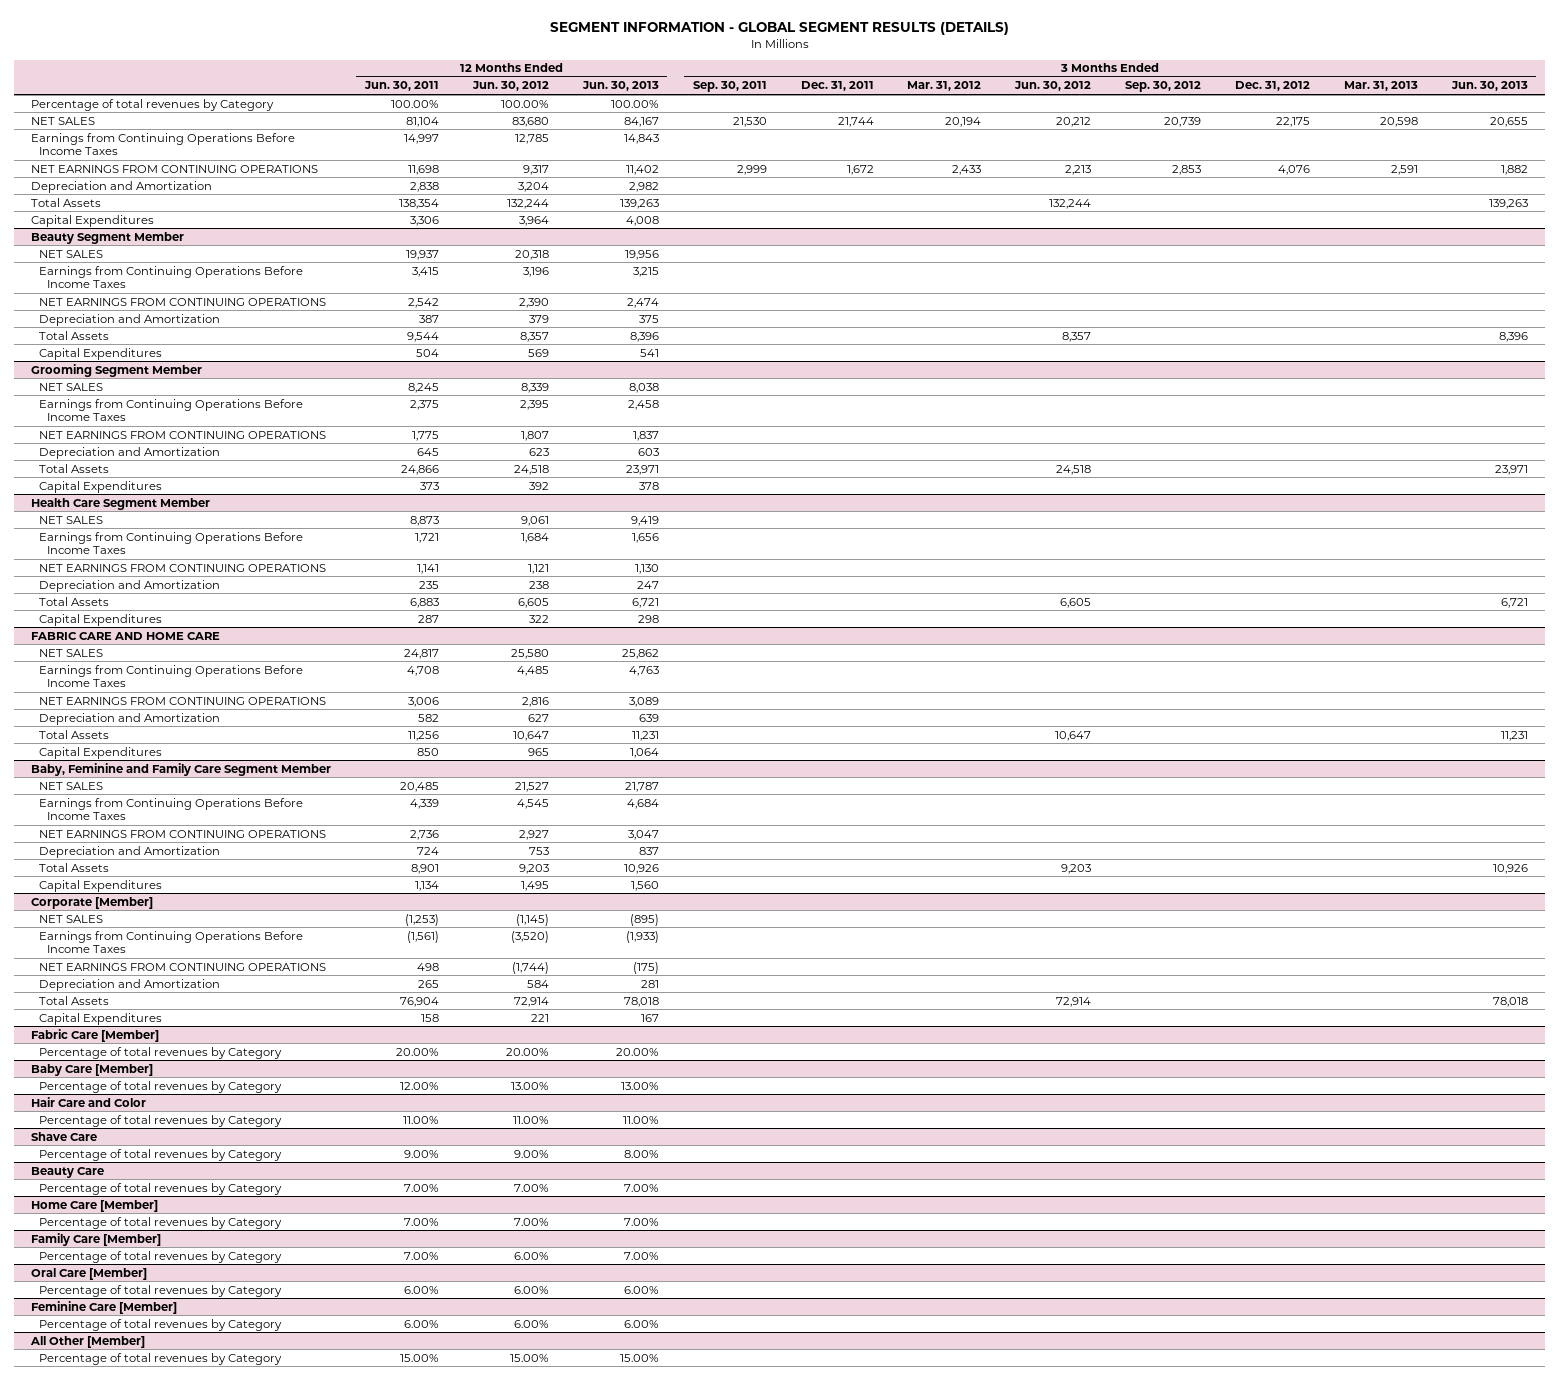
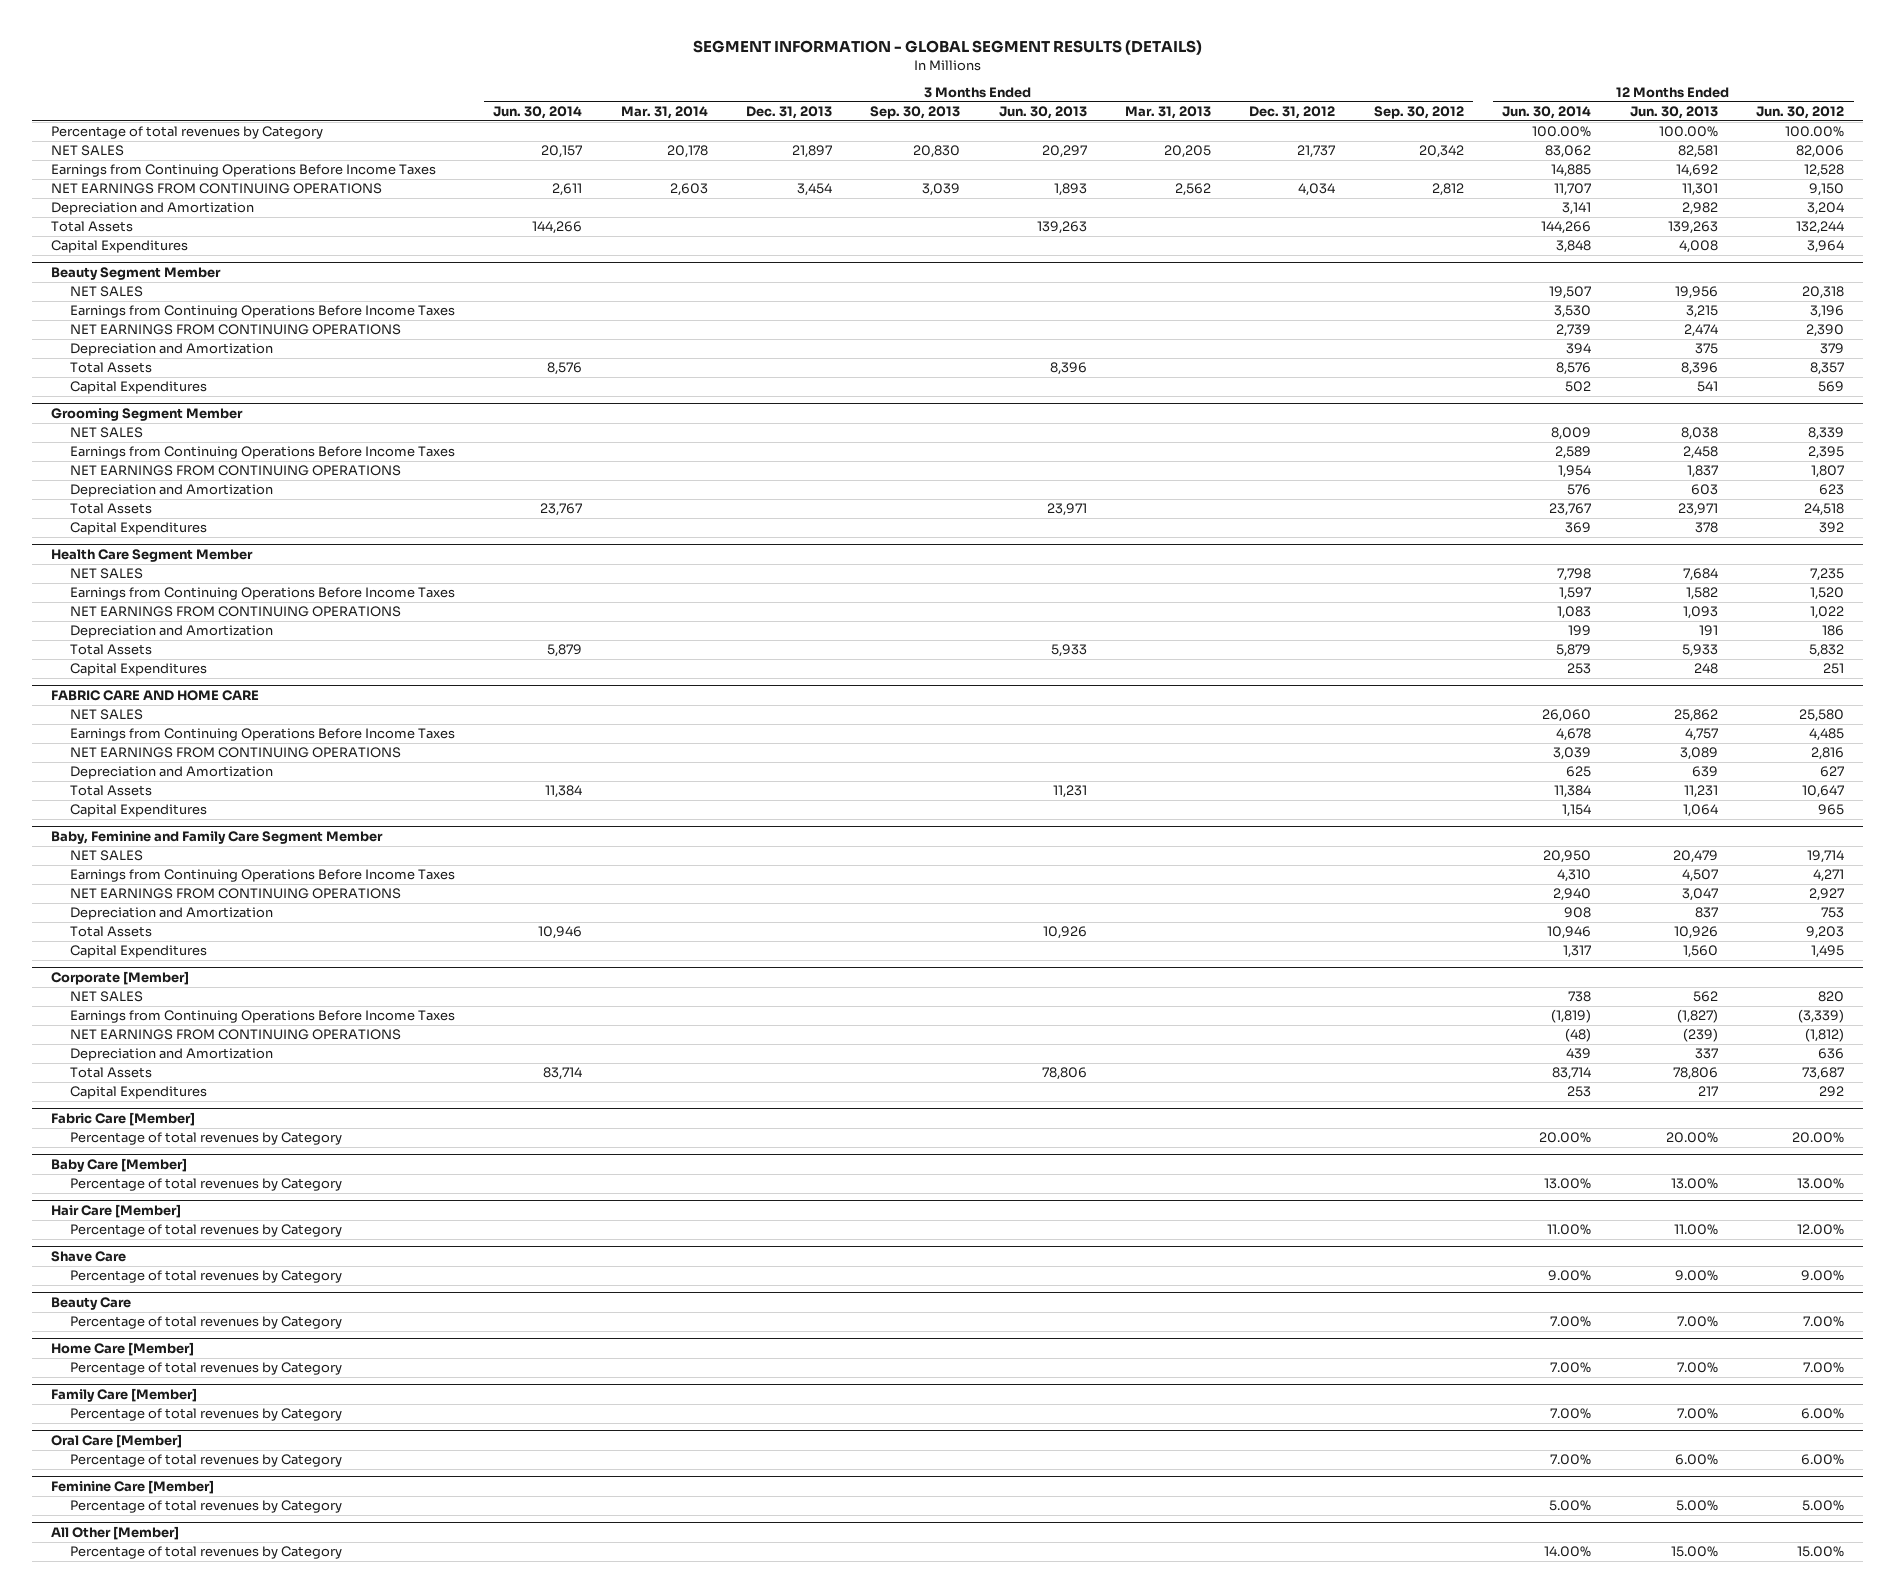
[363,81,439,92] Jun. 30, 2011 -> none
[692,81,767,93] Sep. 30, 2011 -> none
[800,81,874,92] Dec. 31, 2011 -> none
[907,81,982,92] Mar. 31, 2012 -> none
[1014,81,1092,92] Jun. 30, 2012 -> none
none -> [493,105,583,119] Jun. 30, 2014
none -> [620,105,708,119] Mar. 31, 2014
none -> [745,105,832,119] Dec. 31, 2013
none -> [870,105,961,119] Sep. 30, 2013
none -> [1502,105,1592,119] Jun. 30, 2014
[511,116,549,127] 83,680 -> [1796,145,1845,159] 82,006
[623,116,659,127] 84,167 -> [1677,145,1718,159] 82,581
[1164,116,1202,127] 20,739 -> [1418,145,1464,159] 20,342
[1276,116,1311,127] 22,175 -> [1297,145,1336,159] 21,737
[1380,116,1419,127] 20,598 -> [1164,145,1212,159] 20,205
[1489,116,1528,127] 20,655 -> [1041,145,1087,159] 20,297
[514,133,549,144] 12,785 -> [1804,164,1845,178] 12,528
[623,133,659,144] 14,843 -> [1675,164,1718,178] 14,692
[522,164,549,175] 9,317 -> [1809,183,1845,197] 9,150
[625,164,659,175] 11,402 -> [1681,183,1718,197] 11,301
[1172,164,1202,175] 2,853 -> [1431,183,1464,197] 2,812
[1278,164,1311,175] 4,076 -> [1298,183,1336,197] 4,034
[1391,164,1419,175] 2,591 -> [1175,183,1212,197] 2,562
[1500,164,1528,175] 1,882 -> [1053,183,1087,197] 1,893
[520,515,549,526] 9,061 -> [1810,568,1845,582] 7,235
[630,515,659,526] 9,419 -> [1682,568,1718,582] 7,684
[520,532,549,543] 1,684 -> [1810,587,1845,601] 1,520
[631,532,659,543] 1,656 -> [1685,587,1718,601] 1,582
[527,563,549,574] 1,121 -> [1810,606,1845,620] 1,022
[634,563,659,574] 1,130 -> [1682,606,1718,620] 1,093
[528,580,549,589] 238 -> [1822,625,1845,637] 186
[636,580,659,589] 247 -> [1698,625,1718,637] 191
[517,597,549,608] 6,605 -> [1809,644,1845,658] 5,832
[631,597,659,608] 6,721 -> [1681,644,1718,658] 5,933
[1500,597,1528,608] 6,721 -> [1050,644,1087,658] 5,933
[528,614,549,623] 322 -> [1823,663,1845,675] 251
[637,614,659,623] 298 -> [1693,663,1718,675] 248
[628,665,659,676] 4,763 -> [1684,728,1718,742] 4,757
[514,781,549,792] 21,527 -> [1807,850,1845,864] 19,714
[624,781,659,792] 21,787 -> [1672,850,1718,864] 20,479
[516,798,549,809] 4,545 -> [1813,869,1845,883] 4,271
[626,798,659,809] 4,684 -> [1681,869,1718,883] 4,507
[515,913,549,926] (1,145) -> [1818,991,1845,1003] 820
[629,913,659,926] (895) -> [1692,991,1718,1003] 562
[510,930,549,943] (3,520) -> [1798,1009,1845,1024] (3,339)
[625,930,659,943] (1,933) -> [1676,1009,1718,1024] (1,827)
[511,961,549,974] (1,744) -> [1805,1028,1845,1043] (1,812)
[632,961,659,974] (175) -> [1682,1028,1718,1043] (239)
[526,979,549,988] 584 -> [1818,1048,1845,1060] 636
[640,979,659,988] 281 -> [1694,1048,1718,1060] 337
[513,996,549,1007] 72,914 -> [1802,1067,1845,1081] 73,687
[623,996,659,1007] 78,018 -> [1672,1067,1718,1081] 78,806
[1492,996,1528,1007] 78,018 -> [1041,1067,1087,1081] 78,806
[530,1013,549,1022] 221 -> [1819,1086,1845,1098] 292
[640,1013,659,1022] 167 -> [1697,1086,1718,1097] 217
[31,1096,147,1107] Hair Care and Color -> none
none -> [51,1204,182,1219] Hair Care [Member]
[512,1115,549,1124] 11.00% -> [1797,1224,1845,1236] 12.00%
[623,1149,659,1158] 8.00% -> [1674,1270,1718,1282] 9.00%
[513,1319,549,1328] 6.00% -> [1802,1500,1845,1512] 5.00%
[623,1319,659,1328] 6.00% -> [1675,1500,1718,1512] 5.00%

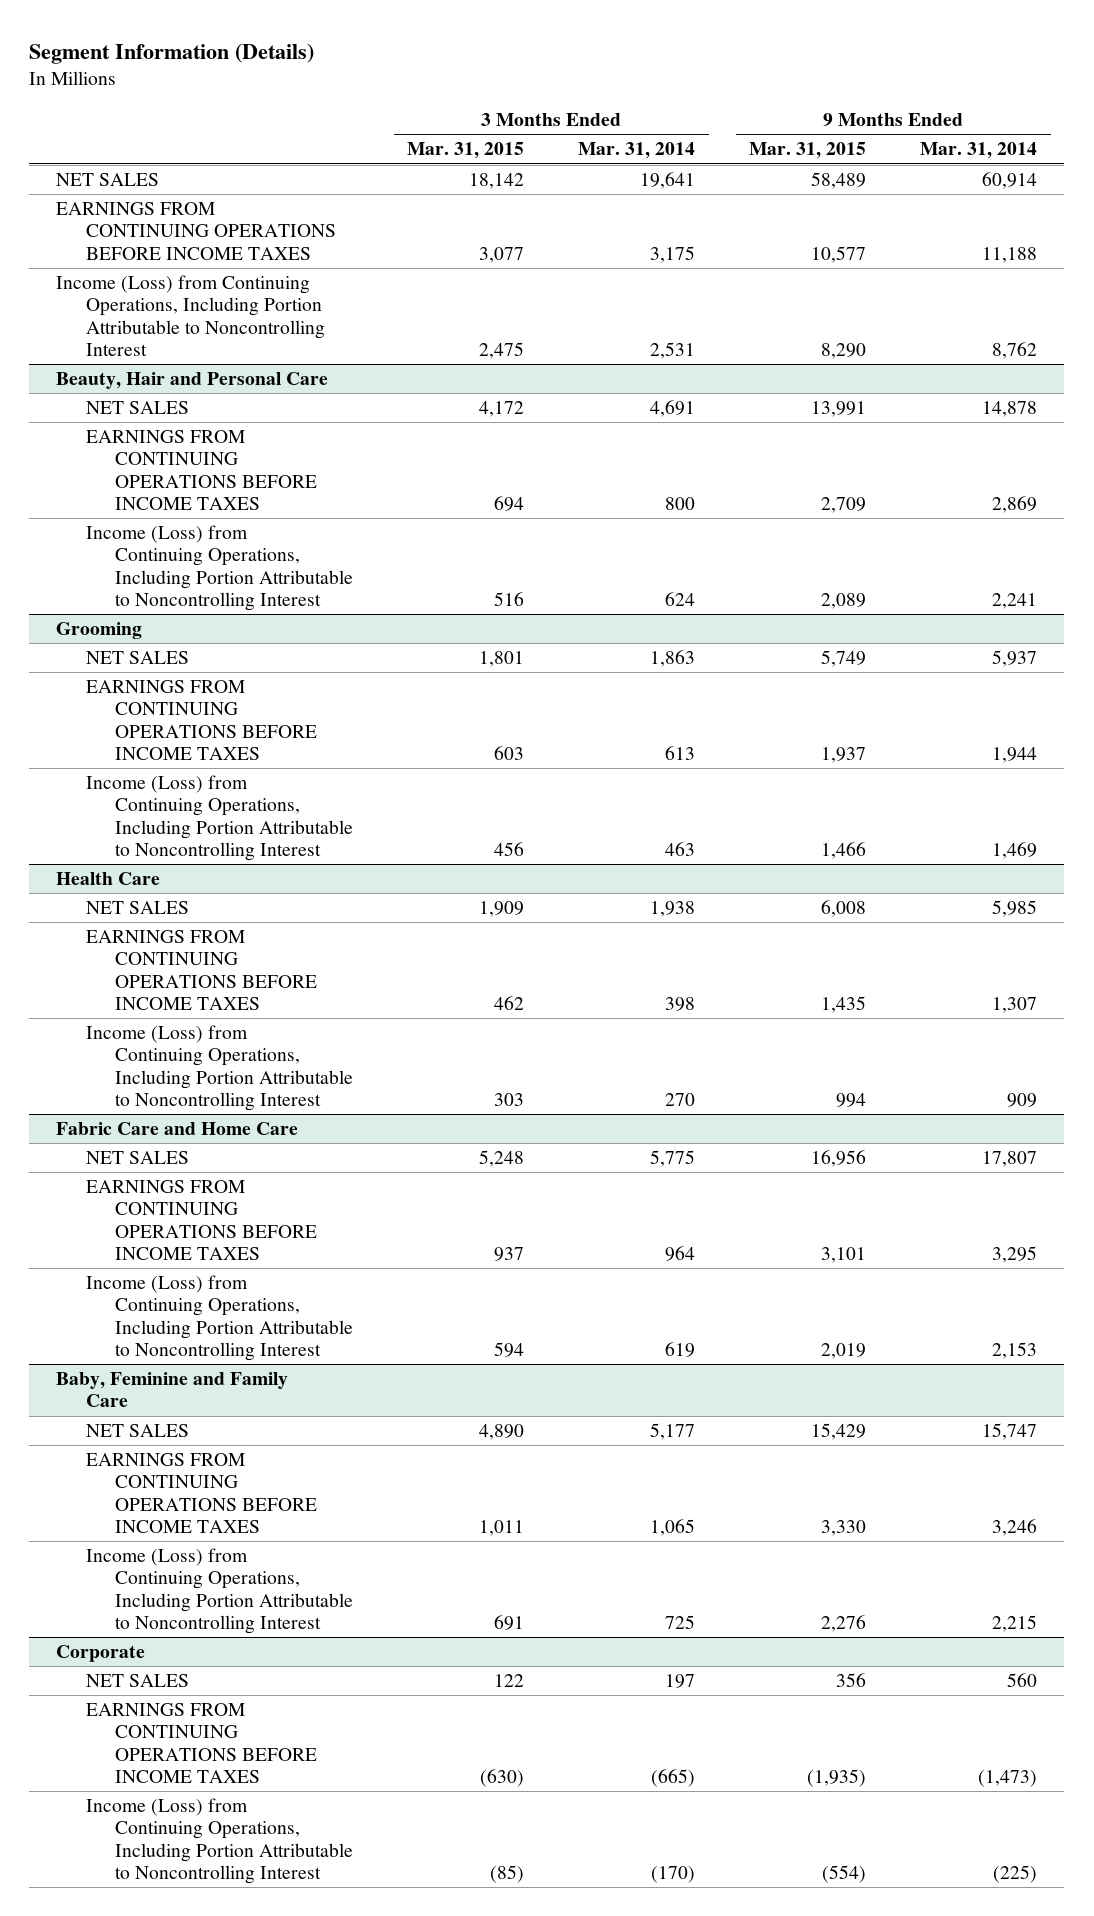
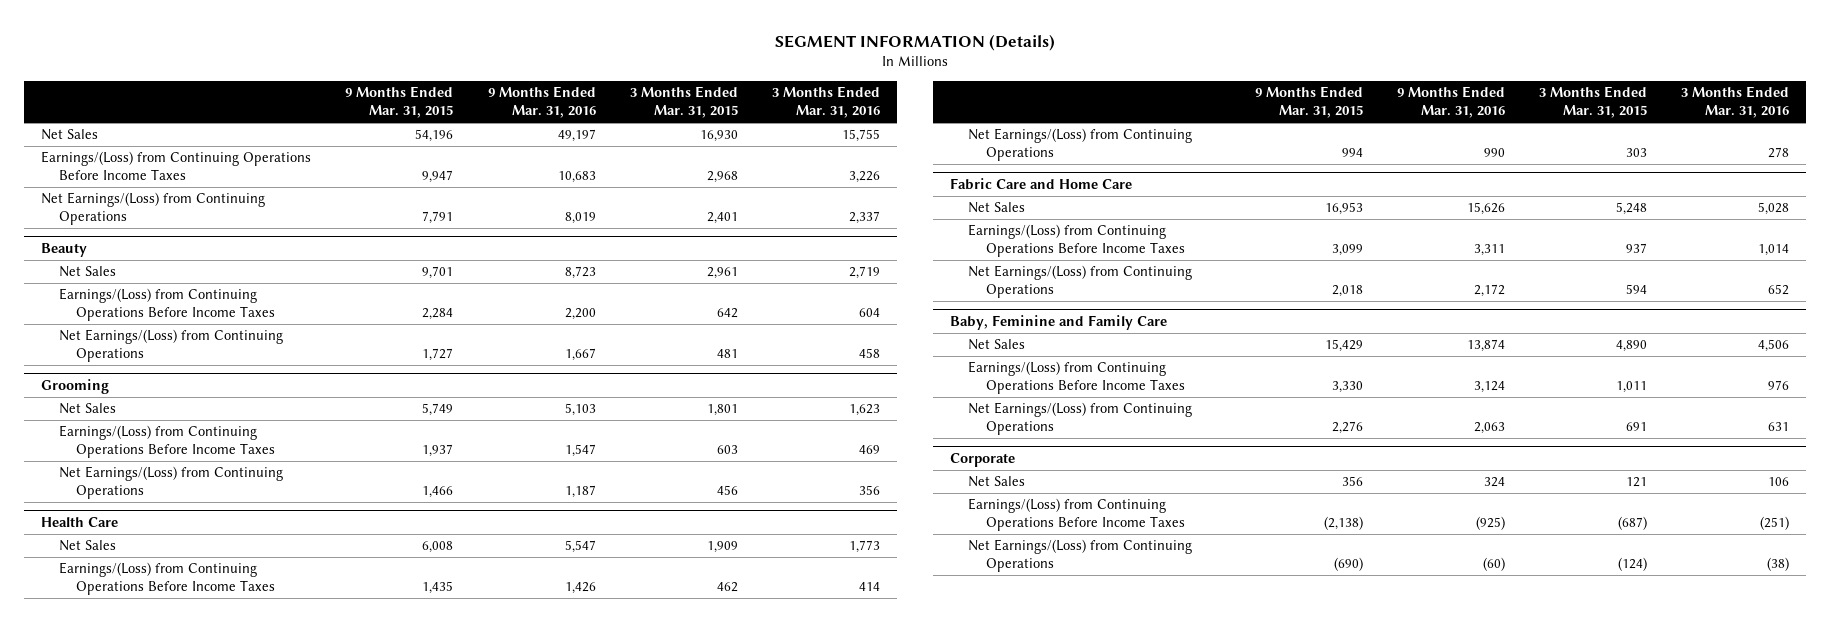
[29,43,315,65] Segment Information (Details) -> [775,33,1056,51] SEGMENT INFORMATION (Details)
[578,142,696,160] Mar. 31, 2014 -> none
[920,142,1038,160] Mar. 31, 2014 -> none
none -> [487,86,596,119] 9 Months Ended Mar. 31, 2016
none -> [771,86,880,119] 3 Months Ended Mar. 31, 2016
[56,372,329,390] Beauty, Hair and Personal Care -> none
[56,173,160,187] NET SALES -> [41,129,99,141] Net Sales
[469,173,525,190] 18,142 -> [699,130,738,143] 16,930
[811,172,867,190] 58,489 -> [415,129,454,143] 54,196
[56,202,336,260] EARNINGS FROM CONTINUING OPERATIONS BEFORE INCOME TAXES -> [41,151,312,181] Earnings/(Loss) from Continuing Operations Before Income Taxes
[479,246,525,263] 3,077 -> [706,171,738,184] 2,968
[811,245,867,263] 10,577 -> [422,170,454,184] 9,947
[56,275,325,356] Income (Loss) from Continuing Operations, Including Portion Attributable to Noncontrolling Interest -> [41,192,266,226] Net Earnings/(Loss) from Continuing Operations
[479,341,525,359] 2,475 -> [706,212,738,225] 2,401
[821,342,867,359] 8,290 -> [422,211,454,225] 7,791
none -> [41,243,88,258] Beauty
[85,401,189,415] NET SALES -> [58,266,116,278] Net Sales
[479,401,525,418] 4,172 -> [706,267,738,280] 2,961
[811,401,867,418] 13,991 -> [422,266,454,280] 9,701
[85,430,318,510] EARNINGS FROM CONTINUING OPERATIONS BEFORE INCOME TAXES -> [58,288,276,322] Earnings/(Loss) from Continuing Operations Before Income Taxes
[494,495,525,511] 694 -> [716,308,738,319] 642
[821,496,867,513] 2,709 -> [422,308,454,321] 2,284
[85,525,354,611] Income (Loss) from Continuing Operations, Including Portion Attributable to Noncontrolling Interest -> [58,329,283,363] Net Earnings/(Loss) from Continuing Operations
[494,591,525,606] 516 -> [716,349,738,359] 481
[821,592,867,609] 2,089 -> [422,348,454,362] 1,727
[85,651,189,665] NET SALES -> [58,403,116,415] Net Sales
[85,680,318,760] EARNINGS FROM CONTINUING OPERATIONS BEFORE INCOME TAXES -> [58,425,276,459] Earnings/(Loss) from Continuing Operations Before Income Taxes
[85,775,354,861] Income (Loss) from Continuing Operations, Including Portion Attributable to Noncontrolling Interest -> [58,466,283,500] Net Earnings/(Loss) from Continuing Operations
[85,901,189,915] NET SALES -> [58,540,116,552] Net Sales
[85,930,318,1010] EARNINGS FROM CONTINUING OPERATIONS BEFORE INCOME TAXES -> [58,562,276,596] Earnings/(Loss) from Continuing Operations Before Income Taxes
[85,1025,354,1111] Income (Loss) from Continuing Operations, Including Portion Attributable to Noncontrolling Interest -> [968,128,1193,162] Net Earnings/(Loss) from Continuing Operations
[85,1151,189,1165] NET SALES -> [968,202,1026,214] Net Sales
[811,1150,867,1168] 16,956 -> [1324,202,1363,216] 16,953
[85,1180,318,1260] EARNINGS FROM CONTINUING OPERATIONS BEFORE INCOME TAXES -> [968,224,1185,258] Earnings/(Loss) from Continuing Operations Before Income Taxes
[821,1246,867,1263] 3,101 -> [1331,244,1363,257] 3,099
[85,1275,354,1361] Income (Loss) from Continuing Operations, Including Portion Attributable to Noncontrolling Interest -> [968,265,1193,299] Net Earnings/(Loss) from Continuing Operations
[821,1342,867,1359] 2,019 -> [1331,285,1363,298] 2,018
[85,1424,189,1438] NET SALES -> [968,339,1026,351] Net Sales
[85,1453,318,1533] EARNINGS FROM CONTINUING OPERATIONS BEFORE INCOME TAXES -> [968,361,1185,395] Earnings/(Loss) from Continuing Operations Before Income Taxes
[85,1548,354,1634] Income (Loss) from Continuing Operations, Including Portion Attributable to Noncontrolling Interest -> [968,402,1193,436] Net Earnings/(Loss) from Continuing Operations
[85,1674,189,1688] NET SALES -> [968,476,1026,488] Net Sales
[494,1674,525,1688] 122 -> [1625,477,1647,488] 121
[85,1703,318,1783] EARNINGS FROM CONTINUING OPERATIONS BEFORE INCOME TAXES -> [968,498,1185,532] Earnings/(Loss) from Continuing Operations Before Income Taxes
[480,1768,525,1787] (630) -> [1617,516,1647,531] (687)
[807,1768,867,1787] (1,935) -> [1323,516,1363,531] (2,138)
[85,1798,354,1884] Income (Loss) from Continuing Operations, Including Portion Attributable to Noncontrolling Interest -> [968,539,1193,573] Net Earnings/(Loss) from Continuing Operations
[490,1864,525,1883] (85) -> [1617,557,1647,572] (124)
[822,1864,867,1883] (554) -> [1333,557,1363,572] (690)

